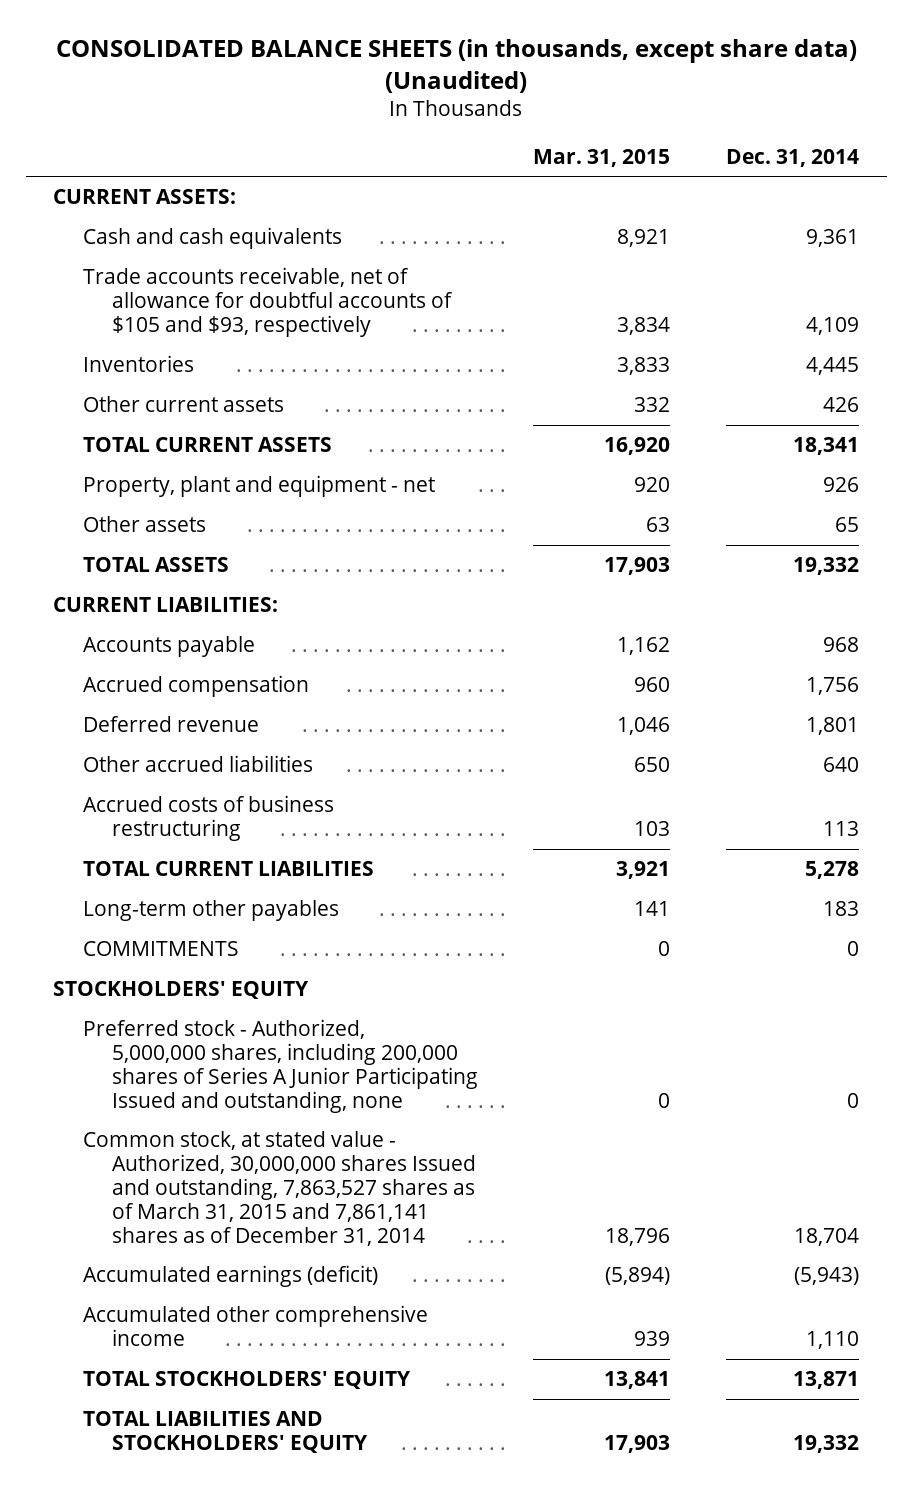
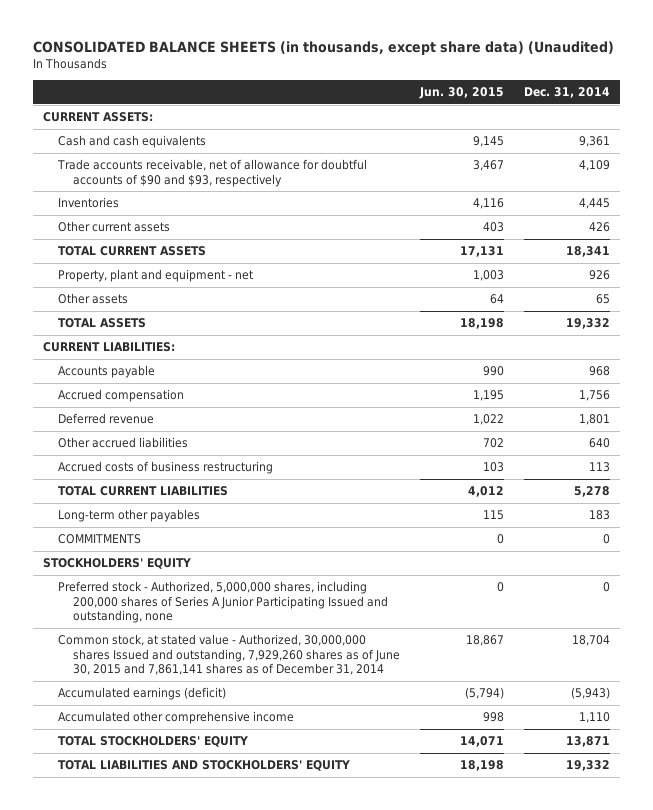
[533,148,671,167] Mar. 31, 2015 -> none
none -> [419,87,505,100] Jun. 30, 2015
[82,267,453,337] Trade accounts receivable, net of allowance for doubtful accounts of $105 and $93, respectively -> [56,159,367,187] Trade accounts receivable, net of allowance for doubtful accounts of $90 and $93, respectively
[82,1131,476,1246] Common stock, at stated value - Authorized, 30,000,000 shares Issued and outstanding, 7,863,527 shares as of March 31, 2015 and 7,861,141 shares as of December 31, 2014 -> [57,634,400,676] Common stock, at stated value - Authorized, 30,000,000 shares Issued and outstanding, 7,929,260 shares as of June 30, 2015 and 7,861,141 shares as of December 31, 2014

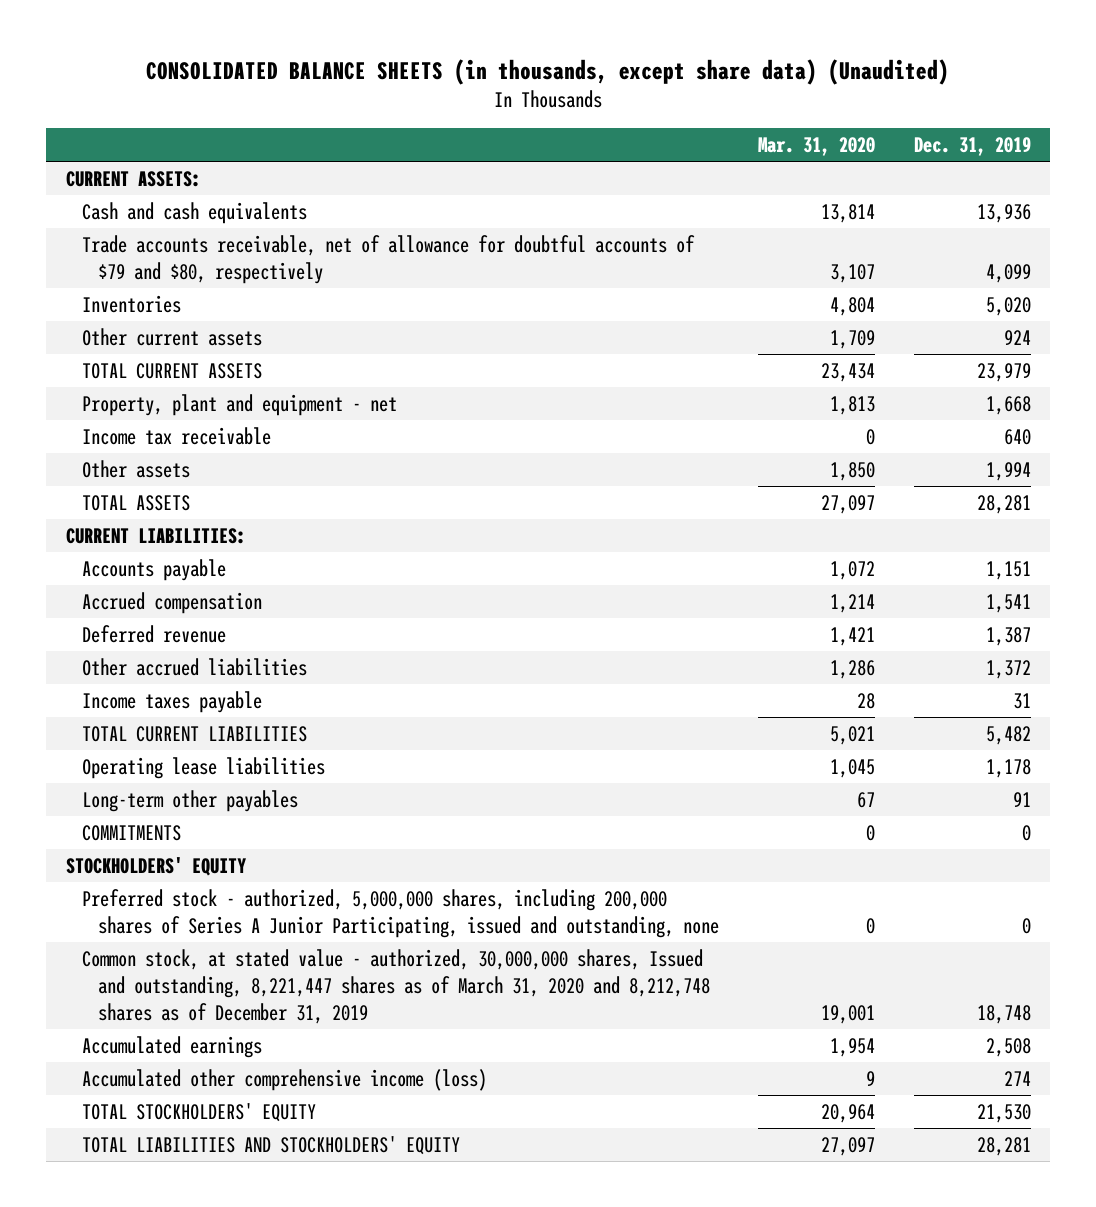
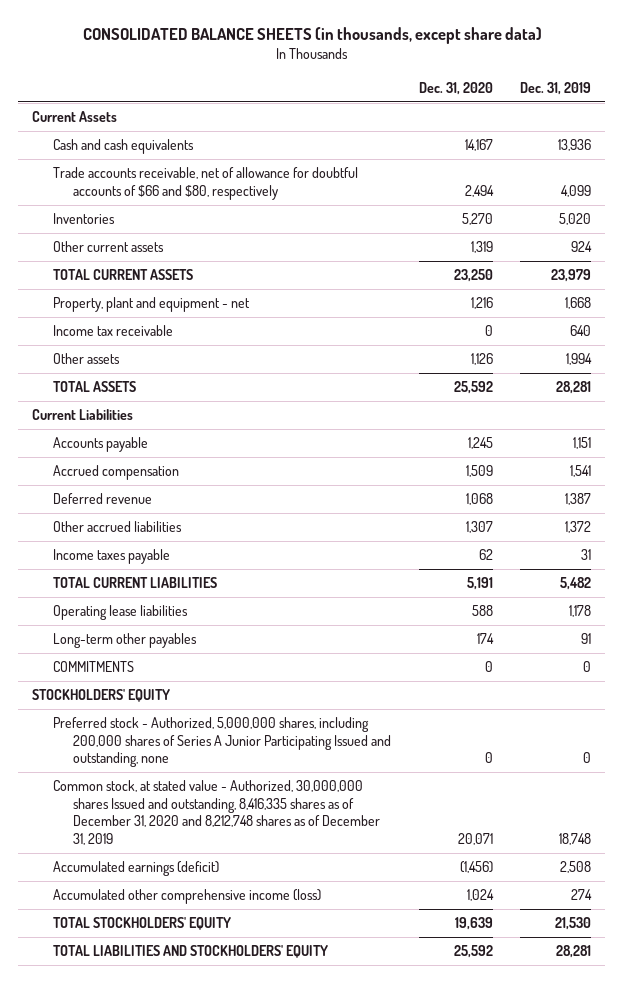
[146,58,950,85] CONSOLIDATED BALANCE SHEETS (in thousands, except share data) (Unaudited) -> [82,26,542,44] CONSOLIDATED BALANCE SHEETS (in thousands, except share data)
[758,137,876,157] Mar. 31, 2020 -> none
none -> [418,81,493,95] Dec. 31, 2020
[65,170,201,187] CURRENT ASSETS: -> [31,111,117,123] Current Assets
[81,234,695,284] Trade accounts receivable, net of allowance for doubtful accounts of $79 and $80, respectively -> [52,167,358,200] Trade accounts receivable, net of allowance for doubtful accounts of $66 and $80, respectively
[65,527,246,544] CURRENT LIABILITIES: -> [31,409,133,421] Current Liabilities
[81,888,720,938] Preferred stock - authorized, 5,000,000 shares, including 200,000 shares of Series A Junior Participating, issued and outstanding, none -> [52,717,392,768] Preferred stock - Authorized, 5,000,000 shares, including 200,000 shares of Series A Junior Participating Issued and outstanding, none
[81,948,711,1024] Common stock, at stated value - authorized, 30,000,000 shares, Issued and outstanding, 8,221,447 shares as of March 31, 2020 and 8,212,748 shares as of December 31, 2019 -> [52,780,381,845] Common stock, at stated value - Authorized, 30,000,000 shares Issued and outstanding, 8,416,335 shares as of December 31, 2020 and 8,212,748 shares as of December 31, 2019
[81,1035,262,1058] Accumulated earnings -> [52,861,219,877] Accumulated earnings (deficit)

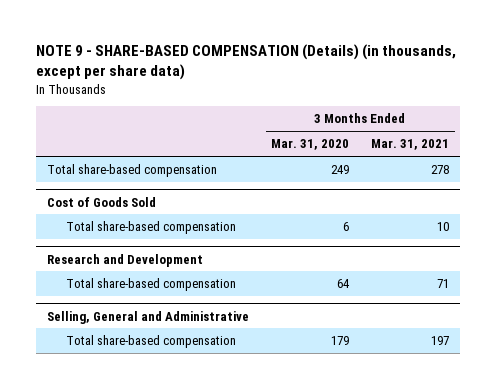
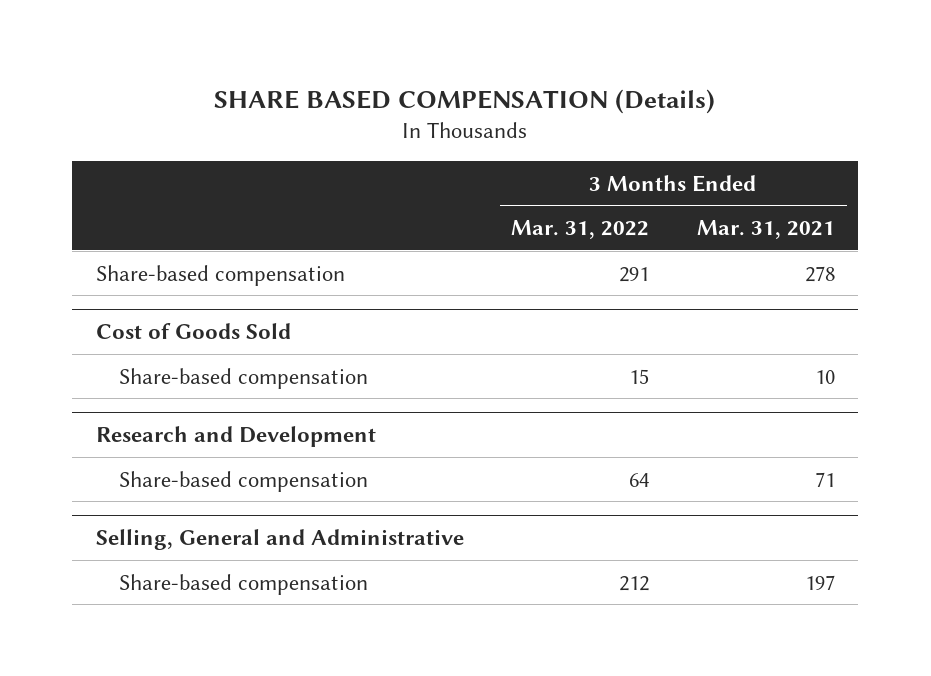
[36,44,457,81] NOTE 9 - SHARE-BASED COMPENSATION (Details) (in thousands, except per share data) -> [214,88,716,114] SHARE BASED COMPENSATION (Details)
[271,139,350,151] Mar. 31, 2020 -> none
none -> [511,219,650,239] Mar. 31, 2022
[47,164,218,178] Total share-based compensation -> [96,264,346,286] Share-based compensation
[66,221,237,235] Total share-based compensation -> [118,367,368,389] Share-based compensation
[66,278,237,292] Total share-based compensation -> [118,470,368,492] Share-based compensation
[66,335,237,349] Total share-based compensation -> [118,573,368,595] Share-based compensation

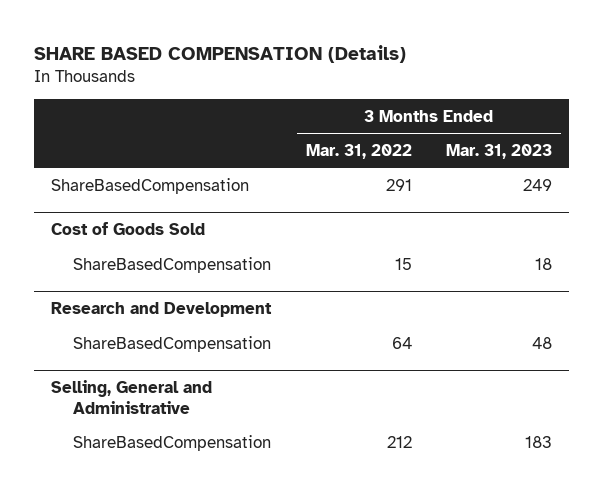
[696,219,835,239] Mar. 31, 2021 -> none
none -> [446,143,553,159] Mar. 31, 2023
[96,264,346,286] Share-based compensation -> [51,177,250,194] ShareBasedCompensation
[118,367,368,389] Share-based compensation -> none
none -> [73,256,272,273] ShareBasedCompensation
[118,470,368,492] Share-based compensation -> none
none -> [73,335,272,352] ShareBasedCompensation
[118,573,368,595] Share-based compensation -> [73,434,272,451] ShareBasedCompensation

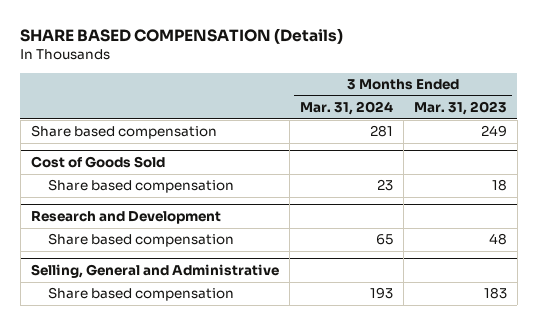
[305,143,412,159] Mar. 31, 2022 -> none
none -> [299,101,393,116] Mar. 31, 2024
[51,177,250,194] ShareBasedCompensation -> [30,125,217,140] Share based compensation
[73,256,272,273] ShareBasedCompensation -> [47,179,234,194] Share based compensation
[73,335,272,352] ShareBasedCompensation -> [47,233,234,248] Share based compensation
[73,434,272,451] ShareBasedCompensation -> [47,287,234,302] Share based compensation

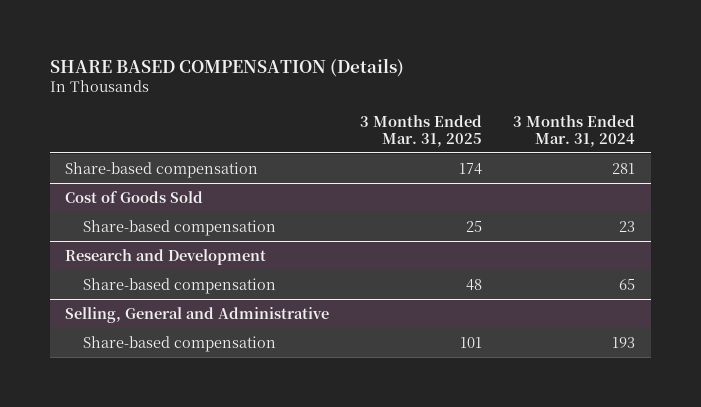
[413,101,507,116] Mar. 31, 2023 -> none
none -> [360,114,483,147] 3 Months Ended Mar. 31, 2025
[30,125,217,140] Share based compensation -> [65,161,259,178] Share-based compensation
[47,179,234,194] Share based compensation -> [83,219,277,236] Share-based compensation
[47,233,234,248] Share based compensation -> [83,277,277,294] Share-based compensation
[47,287,234,302] Share based compensation -> [83,335,277,352] Share-based compensation

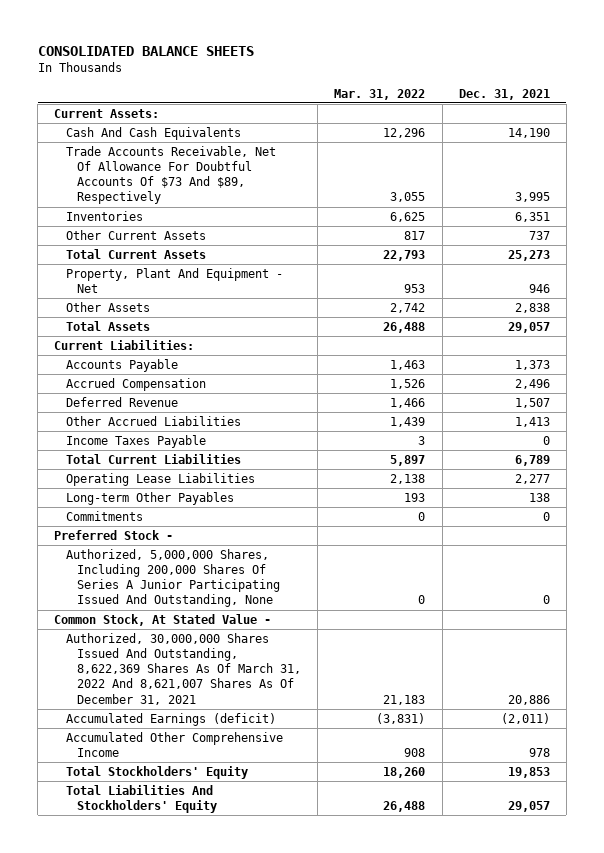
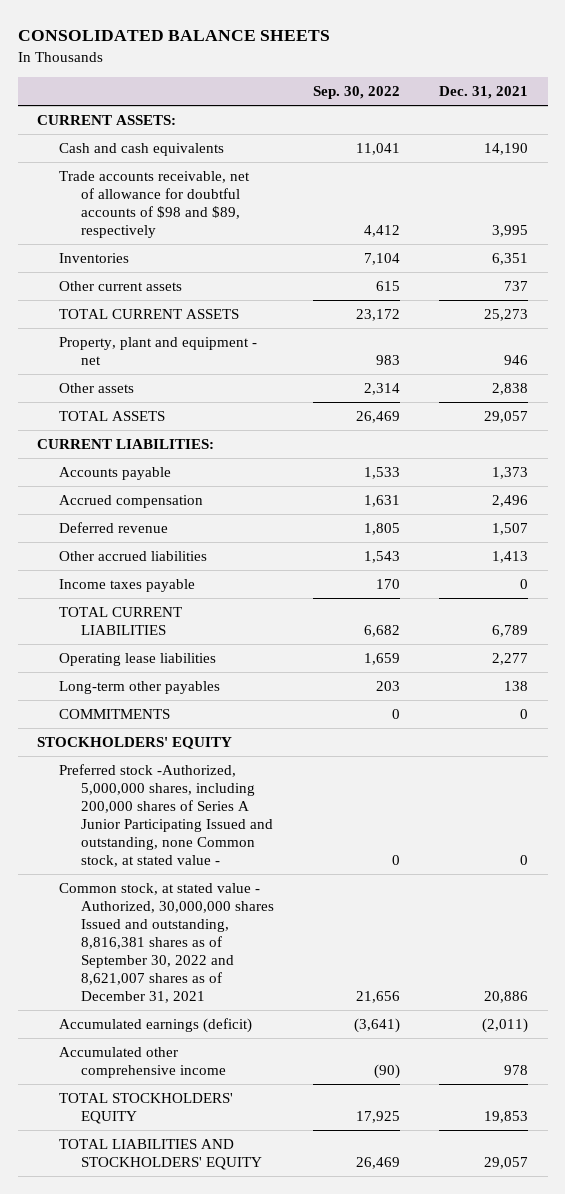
[334,88,426,100] Mar. 31, 2022 -> none
none -> [312,86,400,100] Sep. 30, 2022
[54,108,160,118] Current Assets: -> [37,114,177,125] CURRENT ASSETS:
[65,126,241,140] Cash And Cash Equivalents -> [58,142,224,156] Cash and cash equivalents
[65,145,276,205] Trade Accounts Receivable, Net Of Allowance For Doubtful Accounts Of $73 And $89, Respectively -> [58,170,250,239] Trade accounts receivable, net of allowance for doubtful accounts of $98 and $89, respectively
[54,529,174,540] Preferred Stock - -> none
[54,613,272,626] Common Stock, At Stated Value - -> none
[65,229,206,240] Other Current Assets -> [58,280,182,291] Other current assets
[65,248,206,259] Total Current Assets -> [58,308,239,319] TOTAL CURRENT ASSETS
[65,267,283,293] Property, Plant And Equipment - Net -> [58,336,257,366] Property, plant and equipment - net
[65,301,150,312] Other Assets -> [58,382,134,393] Other assets
[65,320,150,331] Total Assets -> [58,410,165,421] TOTAL ASSETS
[54,339,195,350] Current Liabilities: -> [37,438,215,449] CURRENT LIABILITIES:
[65,358,178,372] Accounts Payable -> [58,466,171,480] Accounts payable
[65,377,206,391] Accrued Compensation -> [58,494,203,508] Accrued compensation
[65,396,178,407] Deferred Revenue -> [58,521,168,533] Deferred revenue
[65,415,241,426] Other Accrued Liabilities -> [58,550,207,561] Other accrued liabilities
[65,434,206,448] Income Taxes Payable -> [58,578,195,592] Income taxes payable
[65,453,241,464] Total Current Liabilities -> [58,606,182,636] TOTAL CURRENT LIABILITIES
[65,472,255,486] Operating Lease Liabilities -> [58,652,216,666] Operating lease liabilities
[65,491,234,505] Long-term Other Payables -> [58,680,220,694] Long-term other payables
[65,510,143,521] Commitments -> [58,708,170,719] COMMITMENTS
none -> [37,736,233,749] STOCKHOLDERS' EQUITY
[65,548,280,608] Authorized, 5,000,000 Shares, Including 200,000 Shares Of Series A Junior Participating Issued And Outstanding, None -> [58,763,273,868] Preferred stock -Authorized, 5,000,000 shares, including 200,000 shares of Series A Junior Participating Issued and outstanding, none Common stock, at stated value -
[65,632,301,705] Authorized, 30,000,000 Shares Issued And Outstanding, 8,622,369 Shares As Of March 31, 2022 And 8,621,007 Shares As Of December 31, 2021 -> [58,882,274,1004] Common stock, at stated value - Authorized, 30,000,000 shares Issued and outstanding, 8,816,381 shares as of September 30, 2022 and 8,621,007 shares as of December 31, 2021
[65,712,276,726] Accumulated Earnings (deficit) -> [58,1017,252,1033] Accumulated earnings (deficit)
[65,731,283,757] Accumulated Other Comprehensive Income -> [58,1046,226,1079] Accumulated other comprehensive income
[65,765,248,779] Total Stockholders' Equity -> [58,1092,233,1125] TOTAL STOCKHOLDERS' EQUITY
[65,784,217,813] Total Liabilities And Stockholders' Equity -> [58,1138,262,1171] TOTAL LIABILITIES AND STOCKHOLDERS' EQUITY

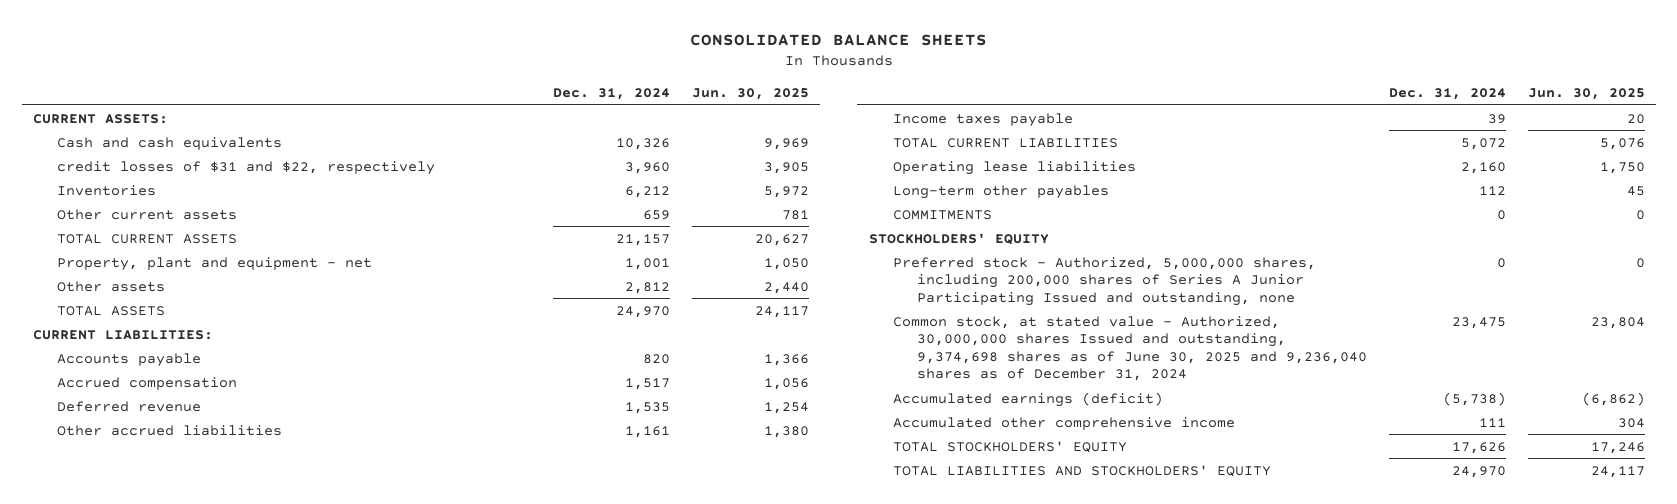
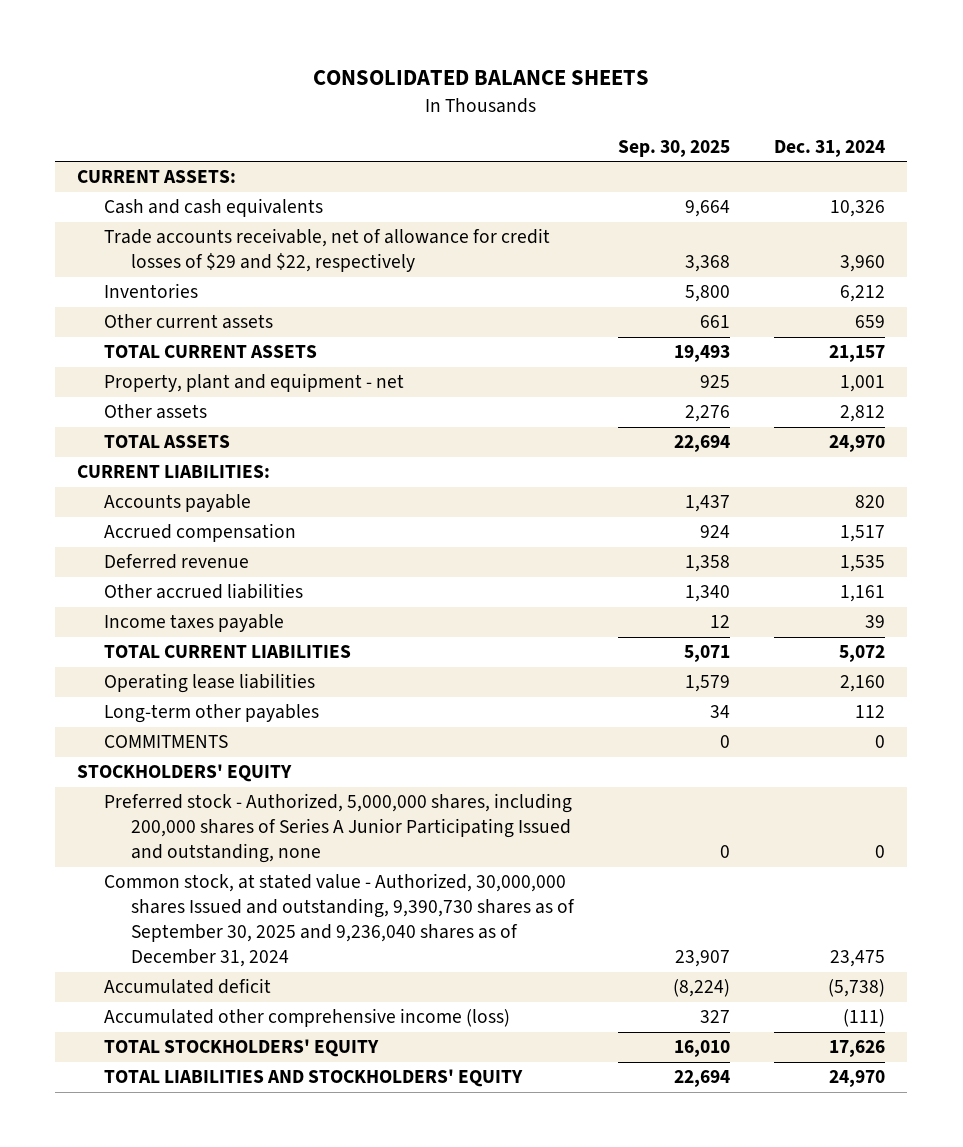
[691,87,809,100] Jun. 30, 2025 -> none
none -> [618,139,731,157] Sep. 30, 2025
[56,160,435,175] credit losses of $31 and $22, respectively -> [104,228,551,273] Trade accounts receivable, net of allowance for credit losses of $29 and $22, respectively
[892,315,1367,381] Common stock, at stated value - Authorized, 30,000,000 shares Issued and outstanding, 9,374,698 shares as of June 30, 2025 and 9,236,040 shares as of December 31, 2024 -> [104,873,576,968] Common stock, at stated value - Authorized, 30,000,000 shares Issued and outstanding, 9,390,730 shares as of September 30, 2025 and 9,236,040 shares as of December 31, 2024
[892,391,1163,407] Accumulated earnings (deficit) -> [104,978,272,995] Accumulated deficit
[892,416,1235,430] Accumulated other comprehensive income -> [104,1008,511,1028] Accumulated other comprehensive income (loss)
[1478,417,1506,427] 111 -> [843,1009,886,1028] (111)

